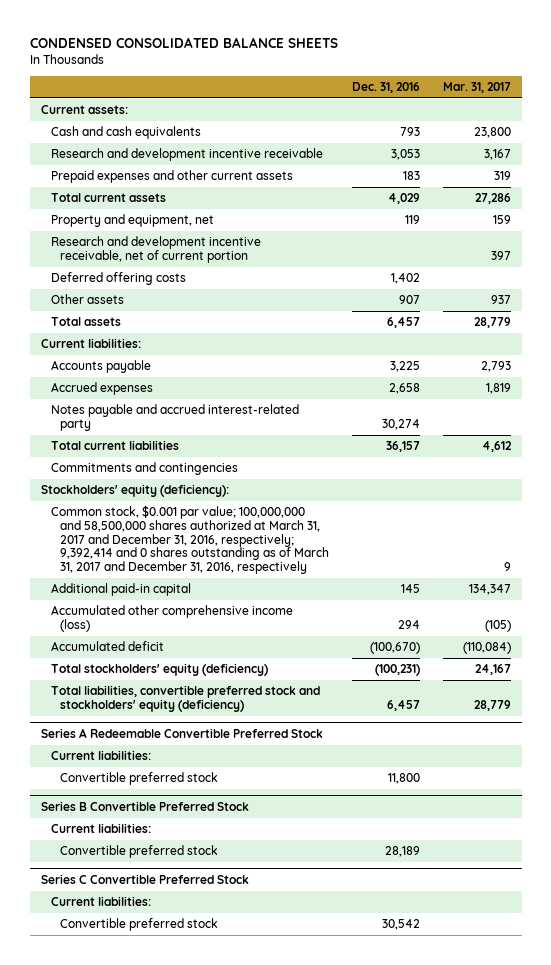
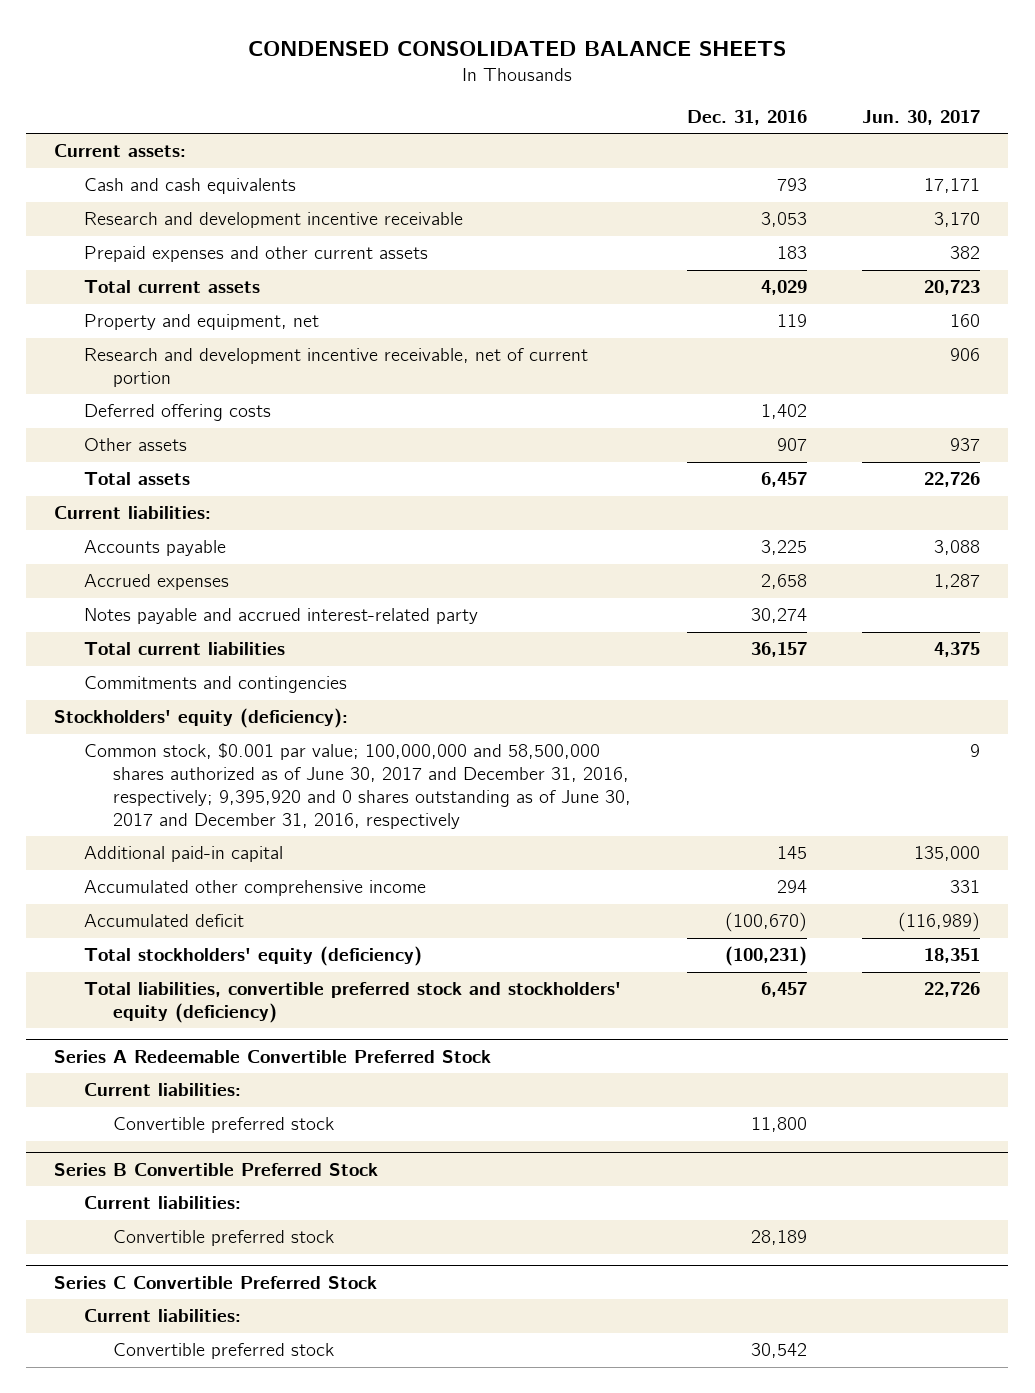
[442,81,511,93] Mar. 31, 2017 -> none
none -> [862,110,981,126] Jun. 30, 2017
[50,505,330,575] Common stock, $0.001 par value; 100,000,000 and 58,500,000 shares authorized at March 31, 2017 and December 31, 2016, respectively; 9,392,414 and 0 shares outstanding as of March 31, 2017 and December 31, 2016, respectively -> [83,743,631,829] Common stock, $0.001 par value; 100,000,000 and 58,500,000 shares authorized as of June 30, 2017 and December 31, 2016, respectively; 9,395,920 and 0 shares outstanding as of June 30, 2017 and December 31, 2016, respectively
[50,605,293,633] Accumulated other comprehensive income (loss) -> [83,880,426,897] Accumulated other comprehensive income

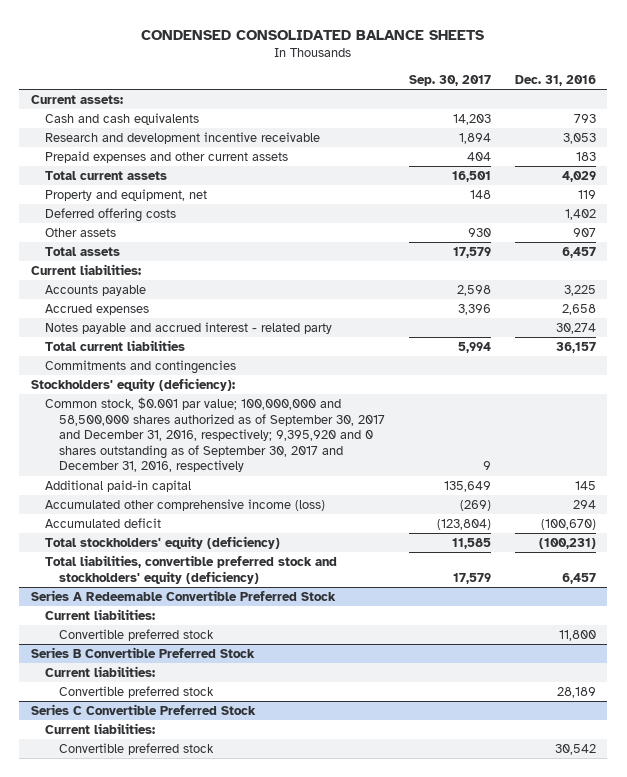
[862,110,981,126] Jun. 30, 2017 -> none
none -> [408,74,491,86] Sep. 30, 2017
[83,348,588,388] Research and development incentive receivable, net of current portion -> none
[83,608,478,625] Notes payable and accrued interest-related party -> [45,321,333,334] Notes payable and accrued interest - related party
[83,743,631,829] Common stock, $0.001 par value; 100,000,000 and 58,500,000 shares authorized as of June 30, 2017 and December 31, 2016, respectively; 9,395,920 and 0 shares outstanding as of June 30, 2017 and December 31, 2016, respectively -> [45,396,386,473] Common stock, $0.001 par value; 100,000,000 and 58,500,000 shares authorized as of September 30, 2017 and December 31, 2016, respectively; 9,395,920 and 0 shares outstanding as of September 30, 2017 and December 31, 2016, respectively
[83,880,426,897] Accumulated other comprehensive income -> [45,498,326,511] Accumulated other comprehensive income (loss)

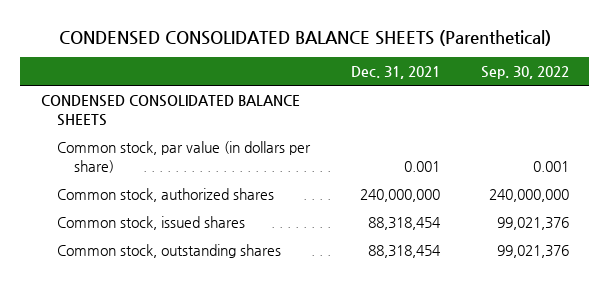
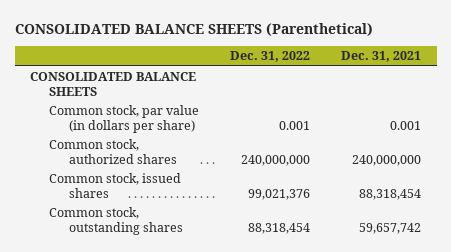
[58,29,551,46] CONDENSED CONSOLIDATED BALANCE SHEETS (Parenthetical) -> [14,22,373,36] CONSOLIDATED BALANCE SHEETS (Parenthetical)
[480,65,569,79] Sep. 30, 2022 -> none
none -> [230,51,311,63] Dec. 31, 2022
[40,95,300,126] CONDENSED CONSOLIDATED BALANCE SHEETS -> [30,72,197,97] CONSOLIDATED BALANCE SHEETS
[368,245,442,259] 88,318,454 -> [359,223,422,235] 59,657,742

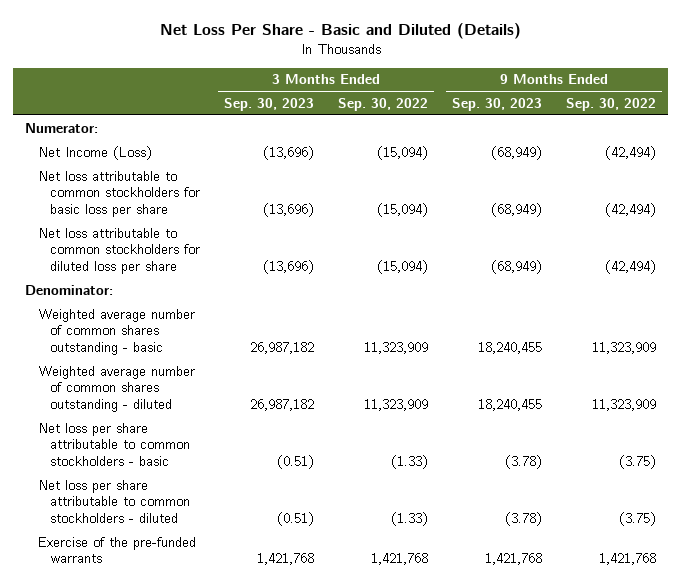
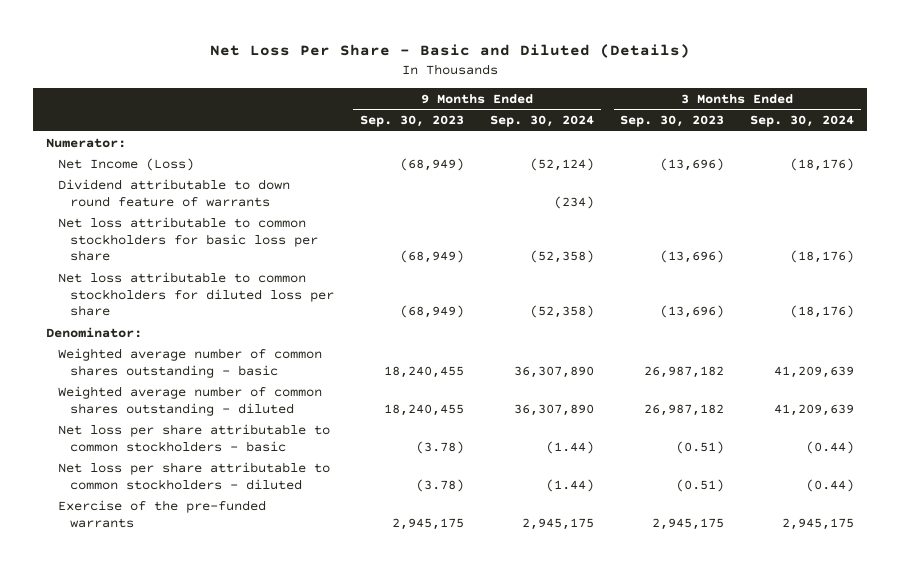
[338,97,429,111] Sep. 30, 2022 -> none
[566,97,657,111] Sep. 30, 2022 -> none
none -> [490,115,595,128] Sep. 30, 2024
none -> [750,115,855,128] Sep. 30, 2024
none -> [58,178,291,207] Dividend attributable to down round feature of warrants
[257,553,315,566] 1,421,768 -> [652,517,725,530] 2,945,175
[485,553,543,566] 1,421,768 -> [392,517,465,530] 2,945,175

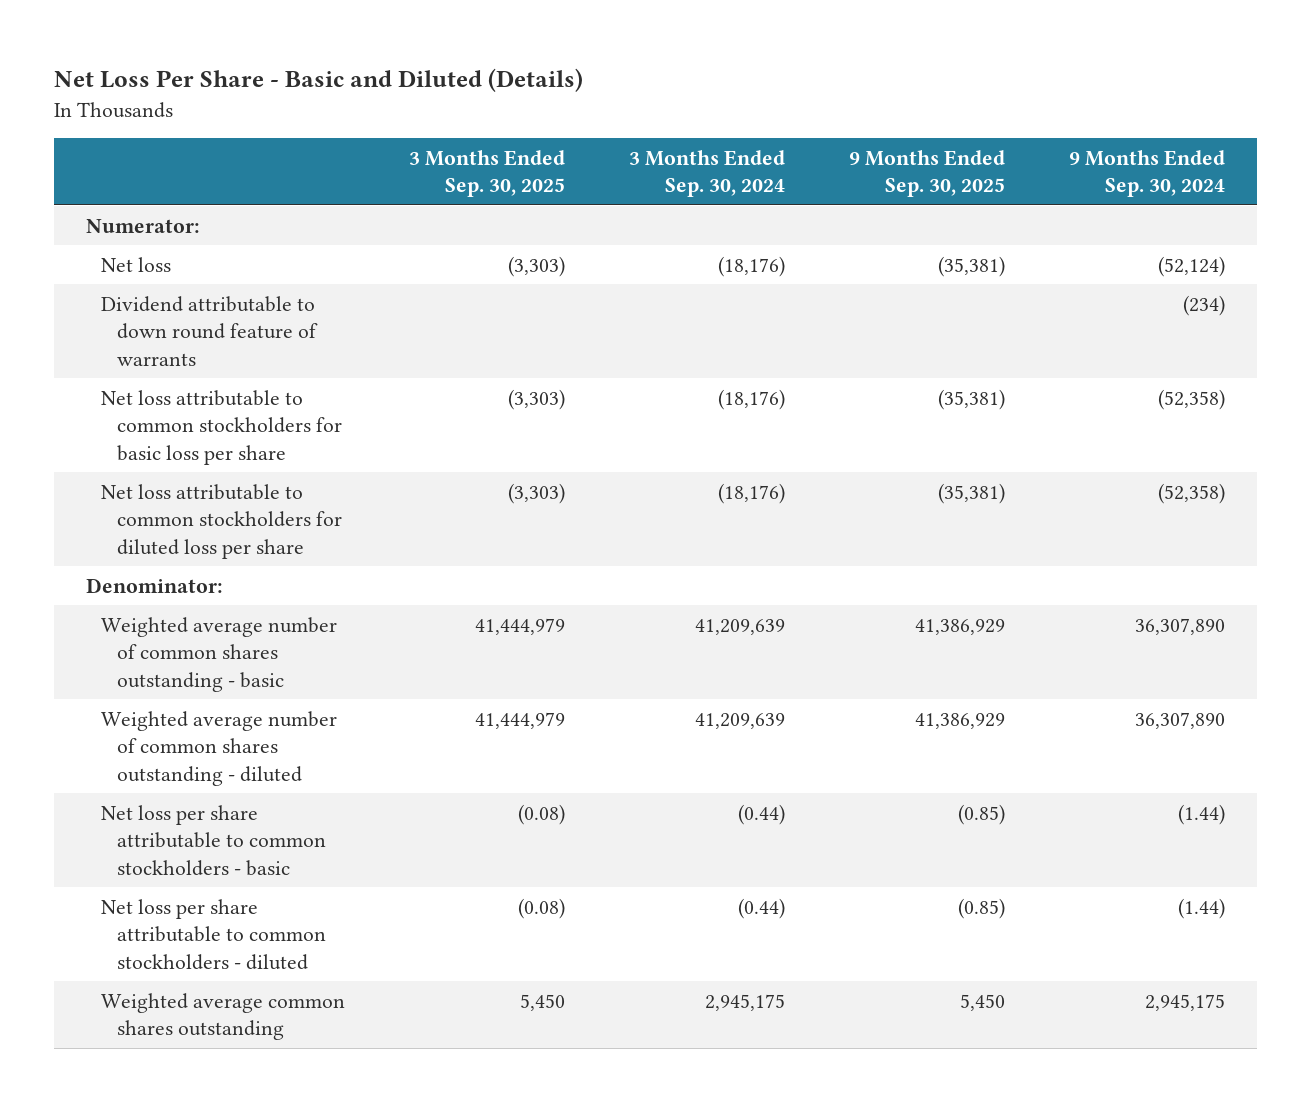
[360,115,465,128] Sep. 30, 2023 -> none
[620,115,725,128] Sep. 30, 2023 -> none
none -> [409,149,566,198] 3 Months Ended Sep. 30, 2025
none -> [848,149,1005,198] 9 Months Ended Sep. 30, 2025
[58,157,195,171] Net Income (Loss) -> [101,256,172,272] Net loss
[58,499,267,528] Exercise of the pre-funded warrants -> [101,992,346,1041] Weighted average common shares outstanding

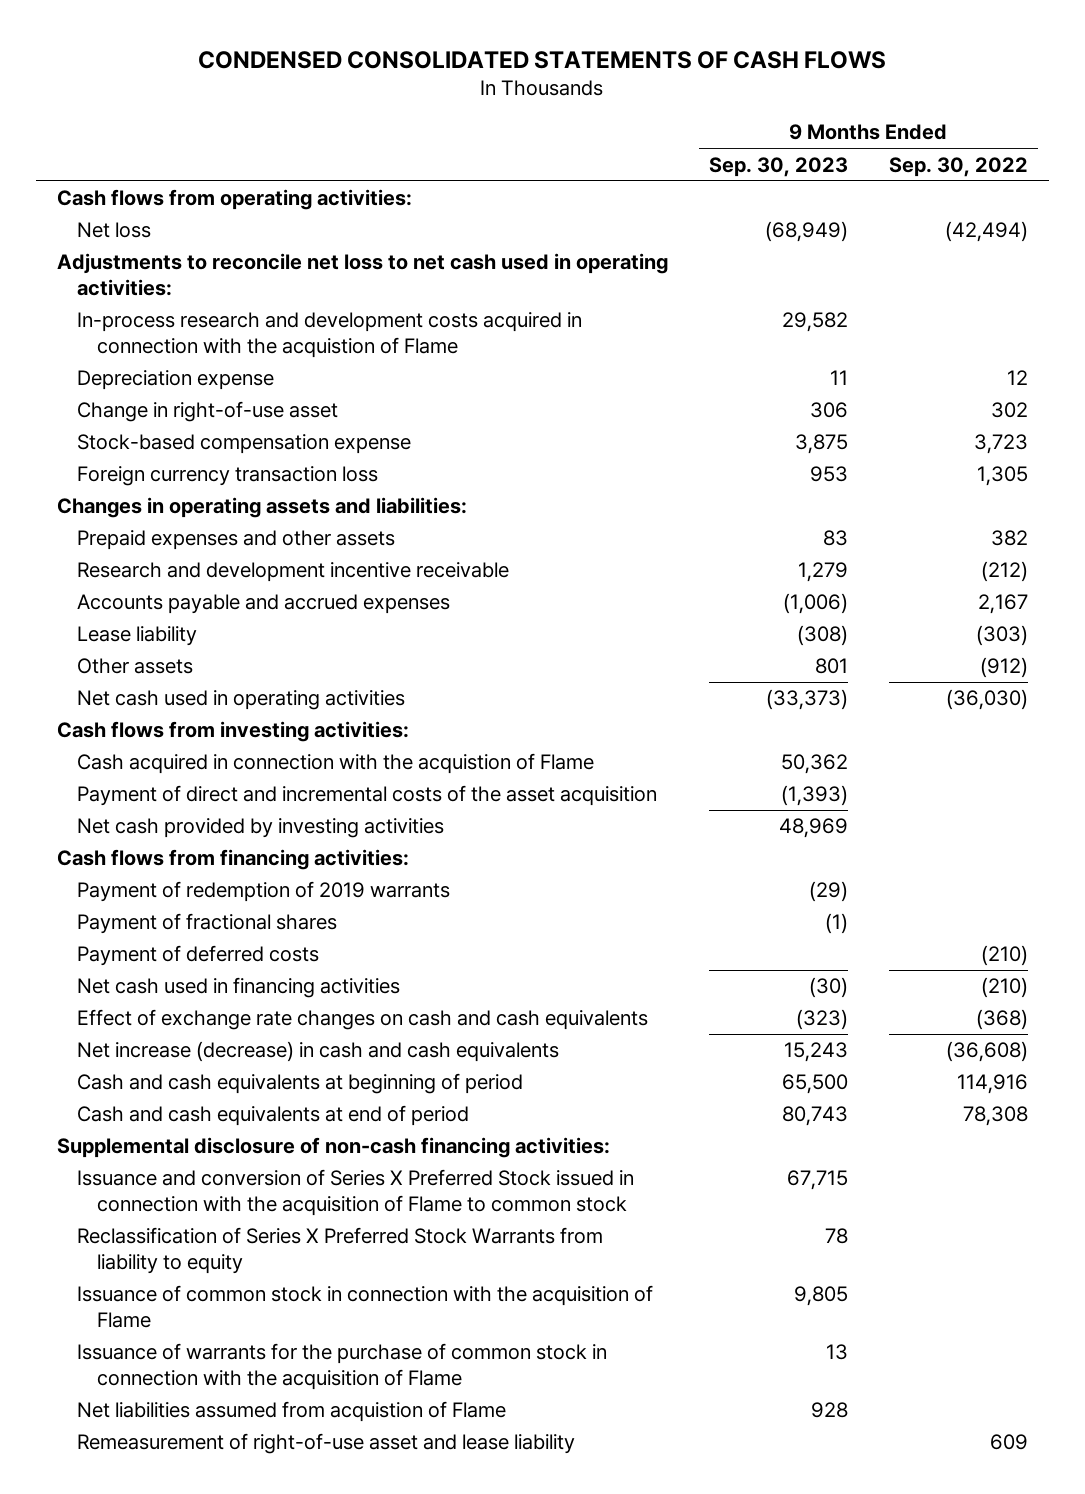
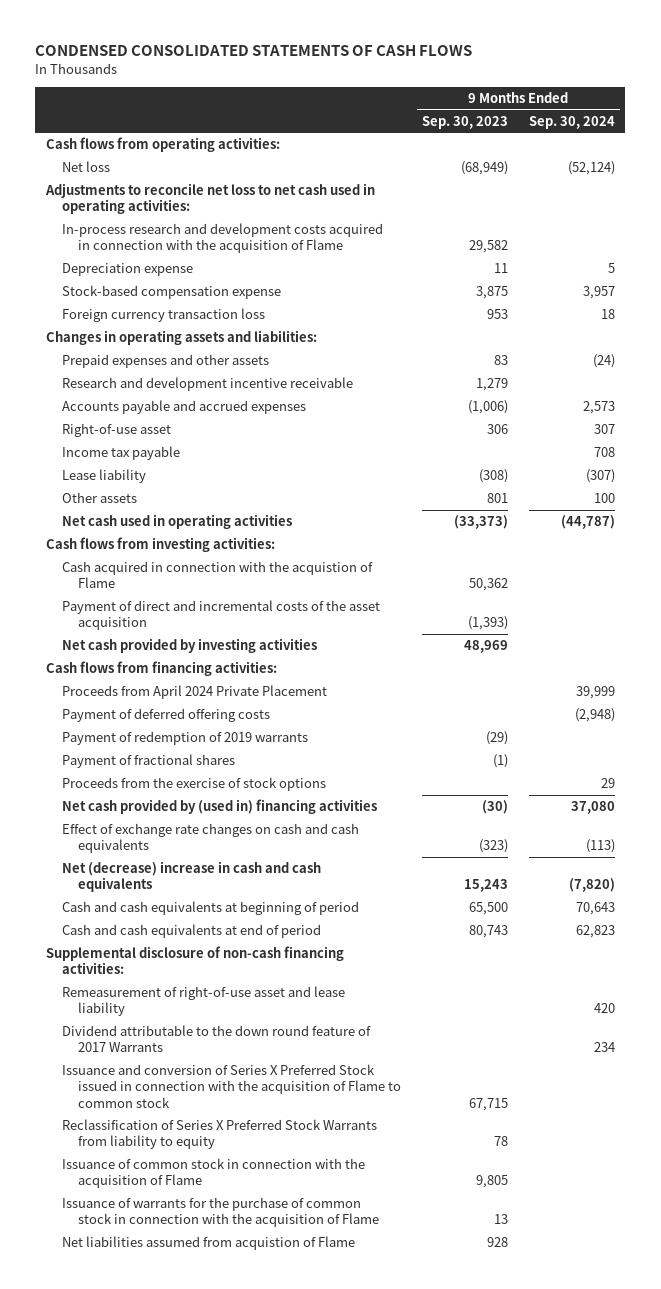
[889,156,1029,177] Sep. 30, 2022 -> none
none -> [528,115,615,129] Sep. 30, 2024
[76,312,582,358] In-process research and development costs acquired in connection with the acquistion of Flame -> [61,223,383,254] In-process research and development costs acquired in connection with the acquisition of Flame
[76,401,338,423] Change in right-of-use asset -> none
none -> [61,423,171,438] Right-of-use asset
none -> [61,446,180,461] Income tax payable
none -> [61,685,327,700] Proceeds from April 2024 Private Placement
none -> [61,708,270,723] Payment of deferred offering costs
[76,945,319,967] Payment of deferred costs -> none
none -> [61,777,326,792] Proceeds from the exercise of stock options
[76,977,400,999] Net cash used in financing activities -> [61,799,377,815] Net cash provided by (used in) financing activities
[76,1041,559,1063] Net increase (decrease) in cash and cash equivalents -> [61,861,321,893] Net (decrease) increase in cash and cash equivalents
[76,1433,575,1455] Remeasurement of right-of-use asset and lease liability -> [61,986,345,1017] Remeasurement of right-of-use asset and lease liability
none -> [61,1025,371,1053] Dividend attributable to the down round feature of 2017 Warrants

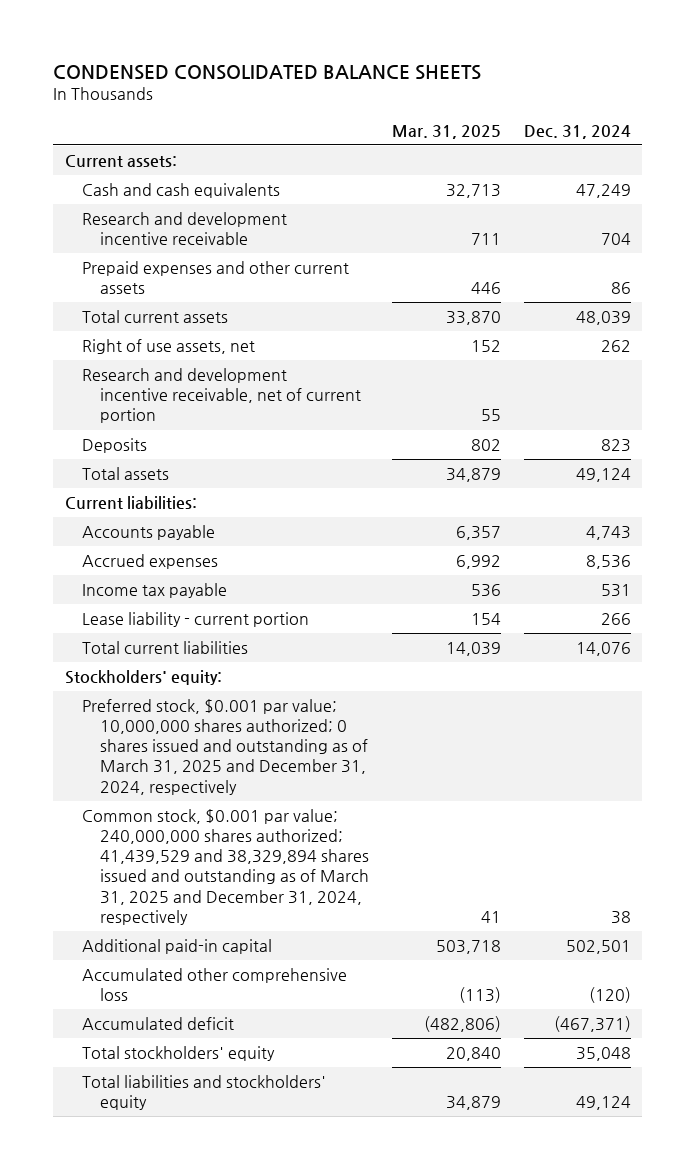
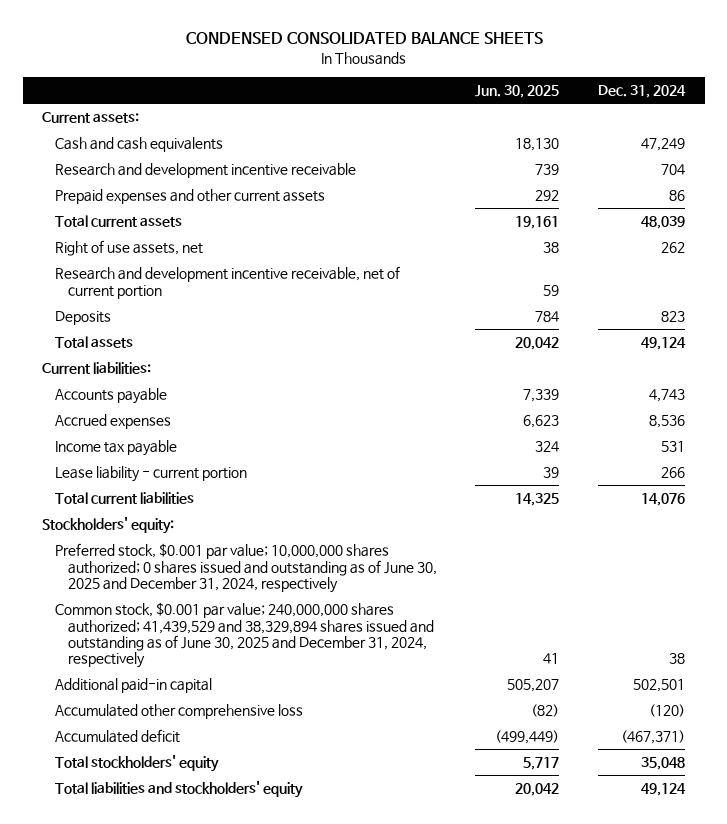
[391,124,501,139] Mar. 31, 2025 -> none
none -> [475,85,560,99] Jun. 30, 2025
[82,699,369,795] Preferred stock, $0.001 par value; 10,000,000 shares authorized; 0 shares issued and outstanding as of March 31, 2025 and December 31, 2024, respectively -> [54,543,437,593] Preferred stock, $0.001 par value; 10,000,000 shares authorized; 0 shares issued and outstanding as of June 30, 2025 and December 31, 2024, respectively
[82,809,370,925] Common stock, $0.001 par value; 240,000,000 shares authorized; 41,439,529 and 38,329,894 shares issued and outstanding as of March 31, 2025 and December 31, 2024, respectively -> [54,602,434,669] Common stock, $0.001 par value; 240,000,000 shares authorized; 41,439,529 and 38,329,894 shares issued and outstanding as of June 30, 2025 and December 31, 2024, respectively

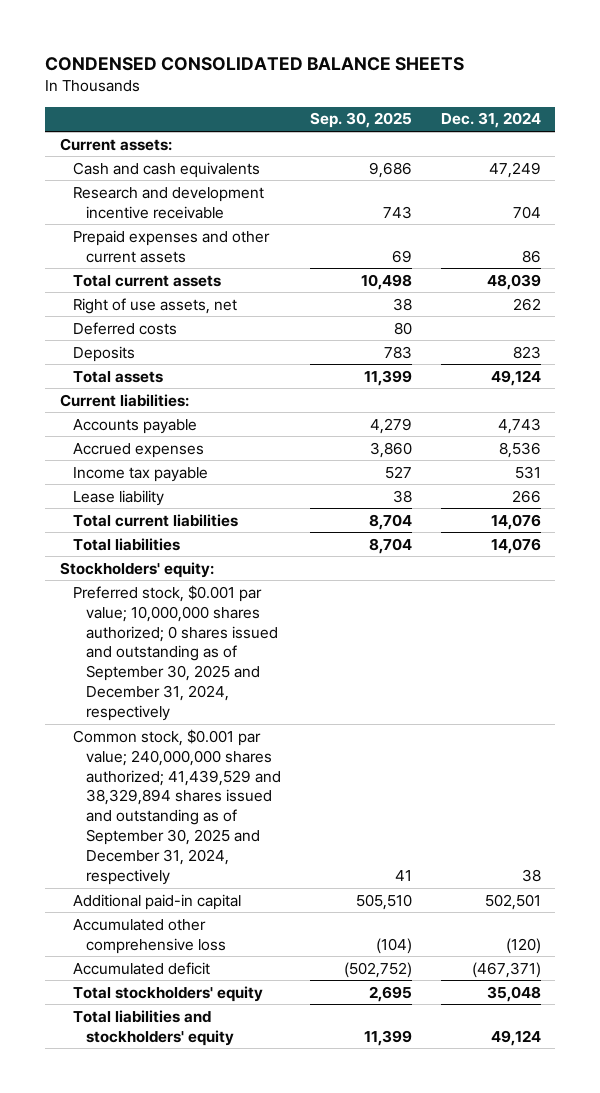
[475,85,560,99] Jun. 30, 2025 -> none
none -> [309,112,412,129] Sep. 30, 2025
[54,266,400,299] Research and development incentive receivable, net of current portion -> none
none -> [72,321,177,335] Deferred costs
[54,466,247,483] Lease liability - current portion -> [72,489,164,506] Lease liability
none -> [72,537,180,551] Total liabilities
[54,543,437,593] Preferred stock, $0.001 par value; 10,000,000 shares authorized; 0 shares issued and outstanding as of June 30, 2025 and December 31, 2024, respectively -> [72,584,278,722] Preferred stock, $0.001 par value; 10,000,000 shares authorized; 0 shares issued and outstanding as of September 30, 2025 and December 31, 2024, respectively
[54,602,434,669] Common stock, $0.001 par value; 240,000,000 shares authorized; 41,439,529 and 38,329,894 shares issued and outstanding as of June 30, 2025 and December 31, 2024, respectively -> [72,728,281,885] Common stock, $0.001 par value; 240,000,000 shares authorized; 41,439,529 and 38,329,894 shares issued and outstanding as of September 30, 2025 and December 31, 2024, respectively

